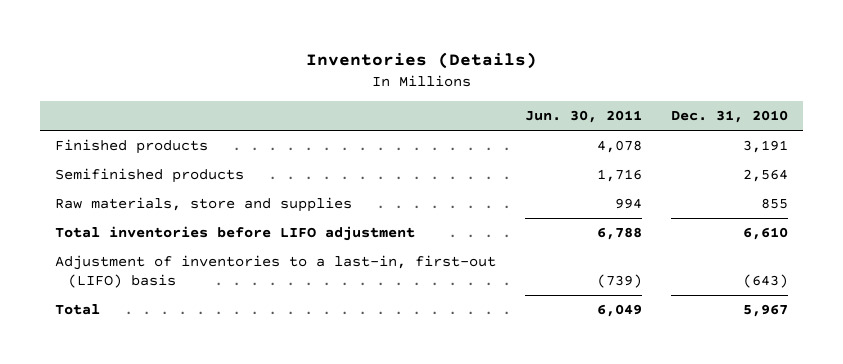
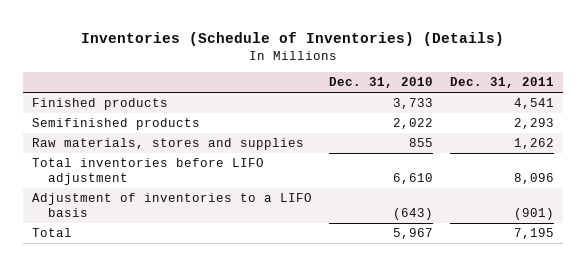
[305,51,537,69] Inventories (Details) -> [80,31,504,46] Inventories (Schedule of Inventories) (Details)
[525,110,643,124] Jun. 30, 2011 -> none
none -> [450,77,555,89] Dec. 31, 2011
[743,140,789,154] 3,191 -> [392,98,433,110] 3,733
[743,169,789,183] 2,564 -> [392,118,433,130] 2,022
[55,197,353,213] Raw materials, store and supplies -> [31,138,304,151] Raw materials, stores and supplies
[55,255,497,289] Adjustment of inventories to a last-in, first-out (LIFO) basis -> [31,193,312,217] Adjustment of inventories to a LIFO basis

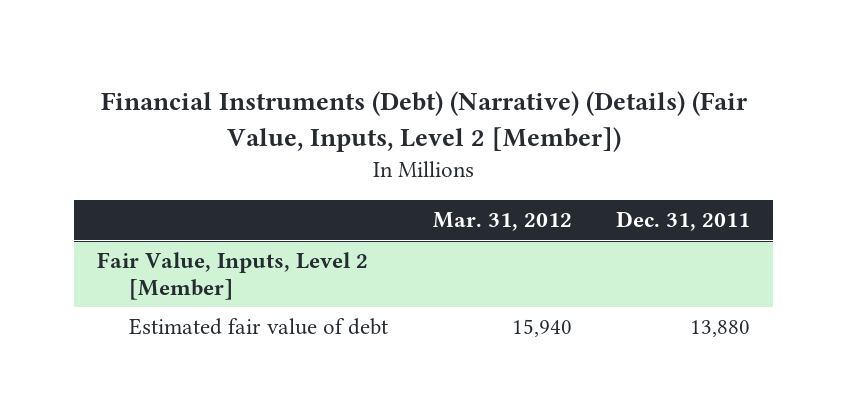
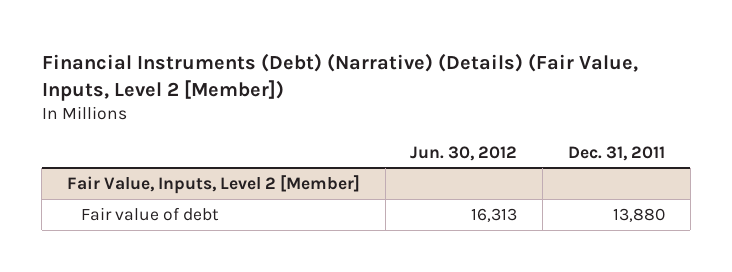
[432,212,572,232] Mar. 31, 2012 -> none
none -> [410,145,518,161] Jun. 30, 2012
[129,318,389,336] Estimated fair value of debt -> [80,206,219,221] Fair value of debt

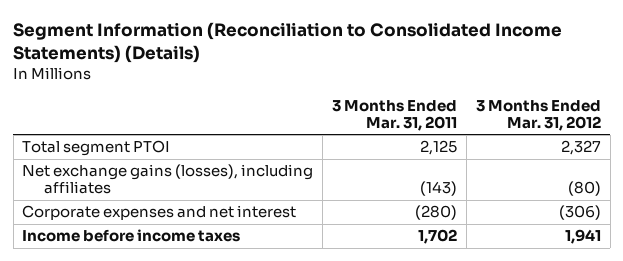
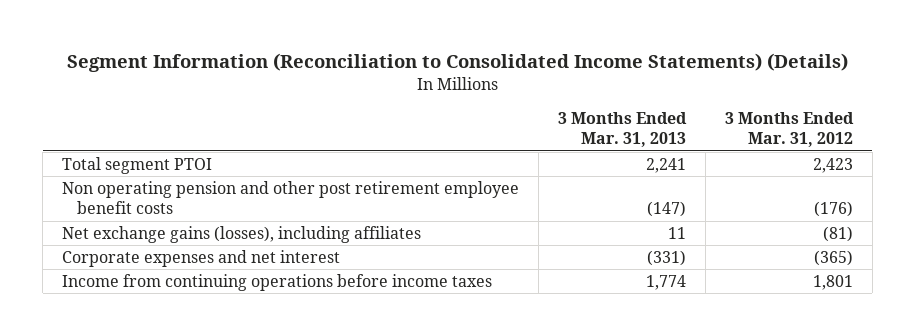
[332,99,458,132] 3 Months Ended Mar. 31, 2011 -> none
none -> [558,112,688,148] 3 Months Ended Mar. 31, 2013
[560,140,601,156] 2,327 -> [812,157,853,173] 2,423
none -> [62,180,520,215] Non operating pension and other post retirement employee benefit costs
[567,181,601,197] (80) -> [822,225,853,242] (81)
[558,205,601,221] (306) -> [813,249,853,266] (365)
[22,229,241,243] Income before income taxes -> [62,273,493,291] Income from continuing operations before income taxes
[564,229,601,245] 1,941 -> [812,274,853,290] 1,801

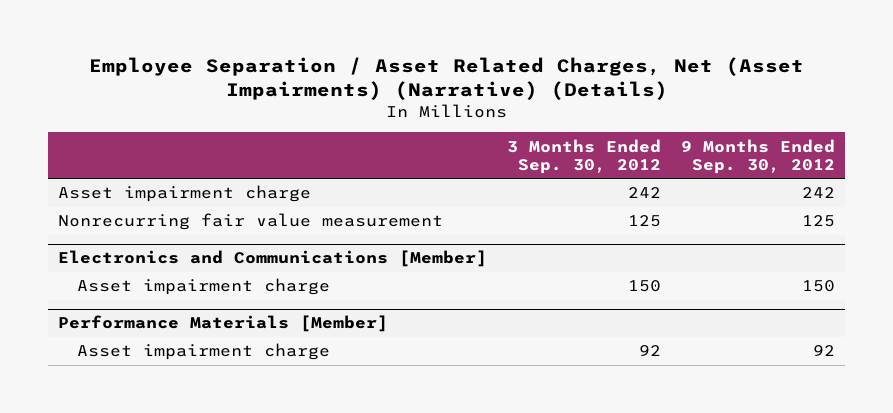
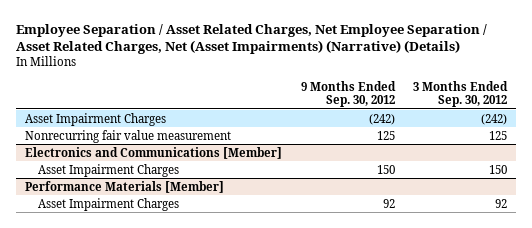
[88,56,804,100] Employee Separation / Asset Related Charges, Net (Asset Impairments) (Narrative) (Details) -> [16,23,488,55] Employee Separation / Asset Related Charges, Net Employee Separation / Asset Related Charges, Net (Asset Impairments) (Narrative) (Details)
[57,185,311,203] Asset impairment charge -> [25,112,167,126] Asset Impairment Charges
[628,187,662,199] 242 -> [480,113,507,125] (242)
[802,187,836,199] 242 -> [368,113,395,125] (242)
[76,278,330,296] Asset impairment charge -> [38,163,180,177] Asset Impairment Charges
[76,343,330,361] Asset impairment charge -> [38,197,180,211] Asset Impairment Charges

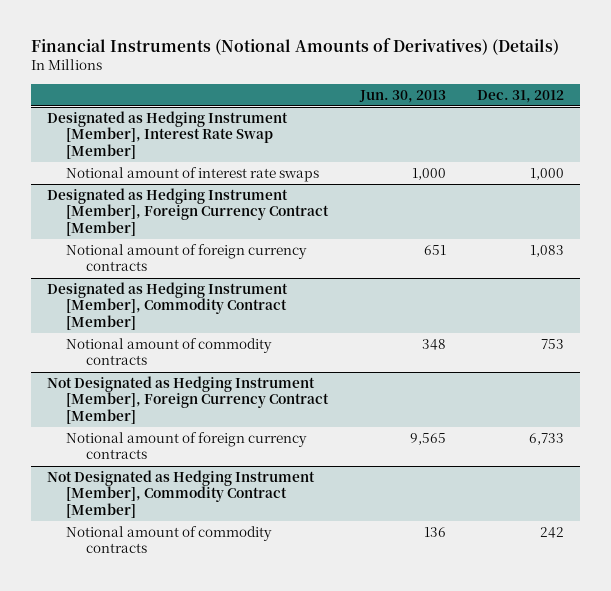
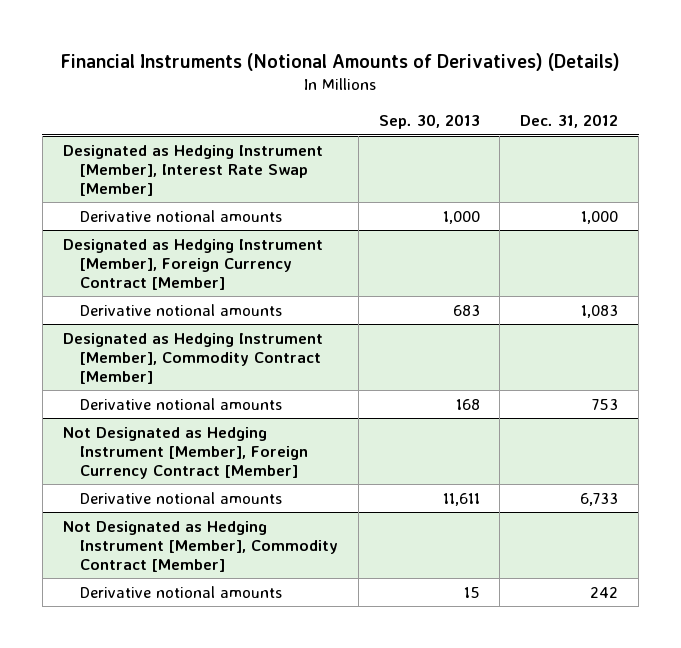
[358,89,446,103] Jun. 30, 2013 -> none
none -> [378,114,480,130] Sep. 30, 2013
[66,167,320,183] Notional amount of interest rate swaps -> none
none -> [80,209,283,222] Derivative notional amounts
[66,244,308,272] Notional amount of foreign currency contracts -> [80,303,283,316] Derivative notional amounts
[66,338,273,366] Notional amount of commodity contracts -> [80,397,283,410] Derivative notional amounts
[66,432,308,460] Notional amount of foreign currency contracts -> [80,491,283,504] Derivative notional amounts
[66,526,273,554] Notional amount of commodity contracts -> [80,585,283,598] Derivative notional amounts

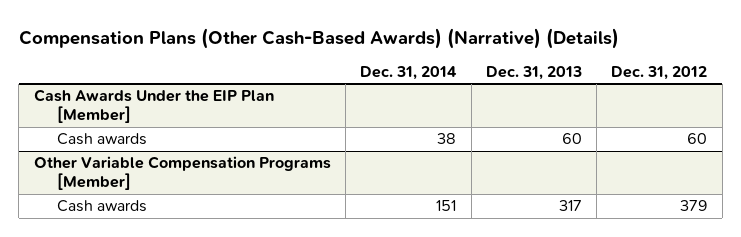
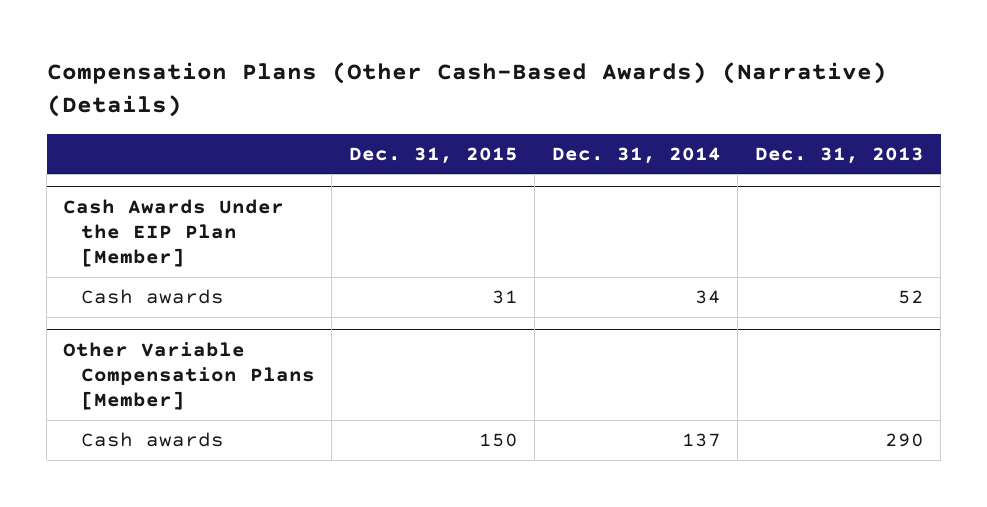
[611,65,708,80] Dec. 31, 2012 -> none
none -> [348,146,518,164] Dec. 31, 2015
[437,133,457,145] 38 -> [694,290,721,305] 34
[561,133,582,145] 60 -> [897,290,924,305] 52
[33,156,331,191] Other Variable Compensation Programs [Member] -> [63,341,315,411] Other Variable Compensation Plans [Member]
[436,200,457,212] 151 -> [681,433,721,448] 137
[558,200,582,212] 317 -> [884,433,924,448] 290

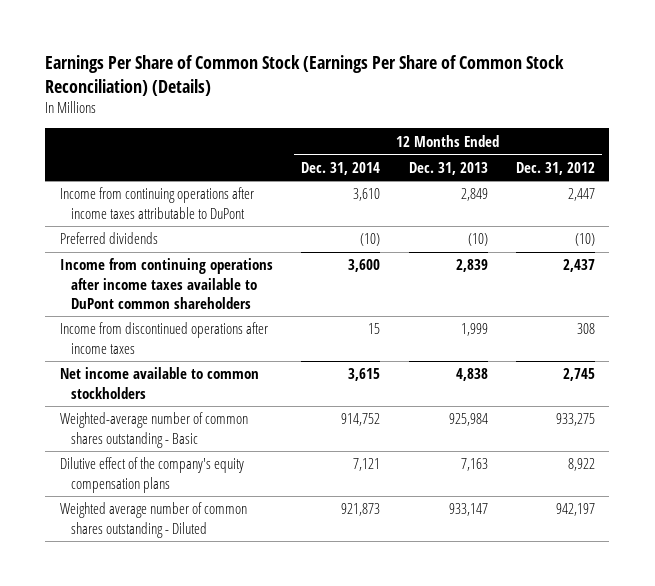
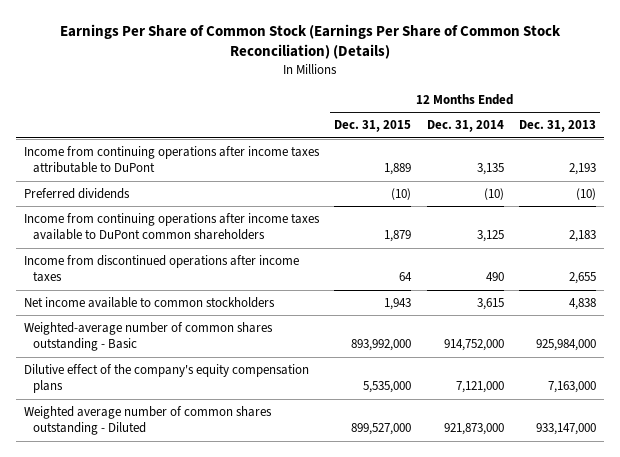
[516,161,596,175] Dec. 31, 2012 -> none
none -> [334,120,412,133] Dec. 31, 2015
[353,188,381,202] 3,610 -> [476,163,504,176] 3,135
[460,188,488,202] 2,849 -> [569,163,597,176] 2,193
[348,259,381,273] 3,600 -> [476,230,504,243] 3,125
[455,259,488,273] 2,839 -> [569,230,597,243] 2,183
[368,323,381,335] 15 -> [485,272,504,282] 490
[460,323,488,337] 1,999 -> [569,272,597,285] 2,655
[341,413,381,427] 914,752 -> [443,339,504,352] 914,752,000
[448,413,488,427] 925,984 -> [536,339,597,352] 925,984,000
[353,458,381,472] 7,121 -> [455,381,504,394] 7,121,000
[460,458,488,472] 7,163 -> [548,381,597,394] 7,163,000
[341,503,381,517] 921,873 -> [443,423,504,436] 921,873,000
[448,503,488,517] 933,147 -> [536,423,597,436] 933,147,000

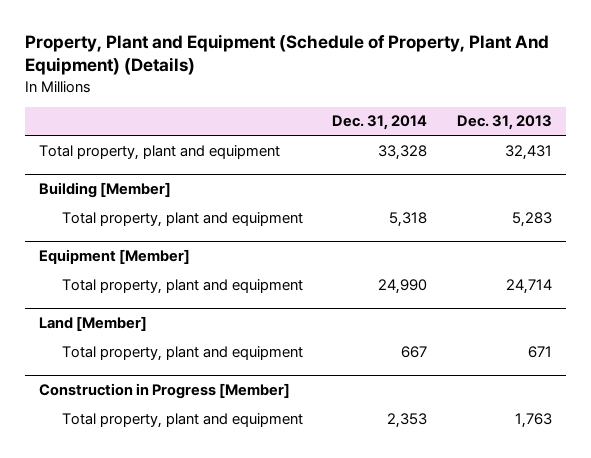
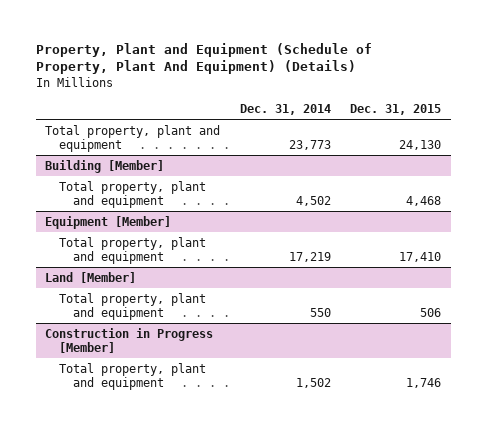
[456,115,552,131] Dec. 31, 2013 -> none
none -> [350,104,442,116] Dec. 31, 2015
[378,144,428,160] 33,328 -> [288,139,331,150] 23,773
[389,211,428,227] 5,318 -> [295,195,331,206] 4,502
[378,278,428,294] 24,990 -> [288,251,331,262] 17,219
[401,345,428,358] 667 -> [309,307,331,317] 550
[387,412,428,428] 2,353 -> [295,377,331,388] 1,502

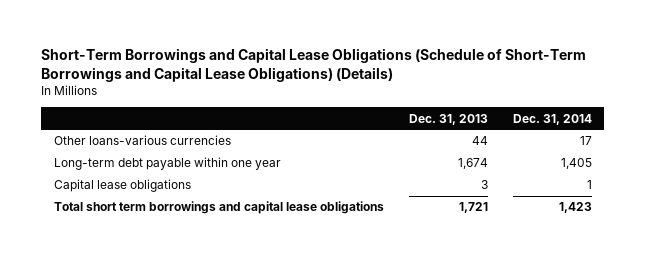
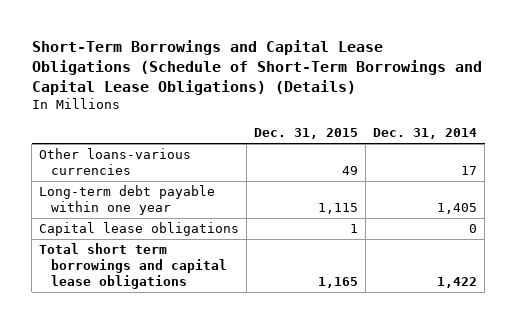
[408,113,488,125] Dec. 31, 2013 -> none
none -> [254,128,359,140] Dec. 31, 2015
[586,180,592,190] 1 -> [469,224,478,234] 0
[558,202,592,214] 1,423 -> [437,277,478,289] 1,422

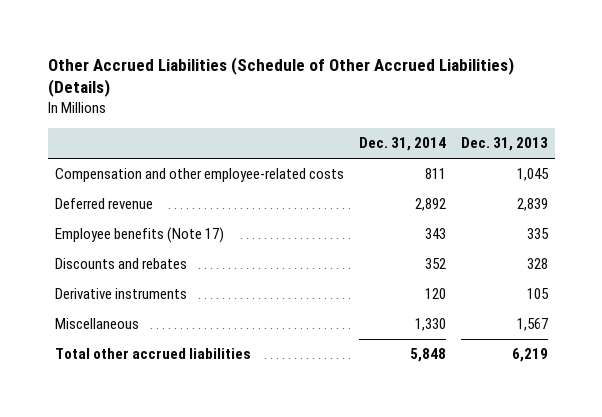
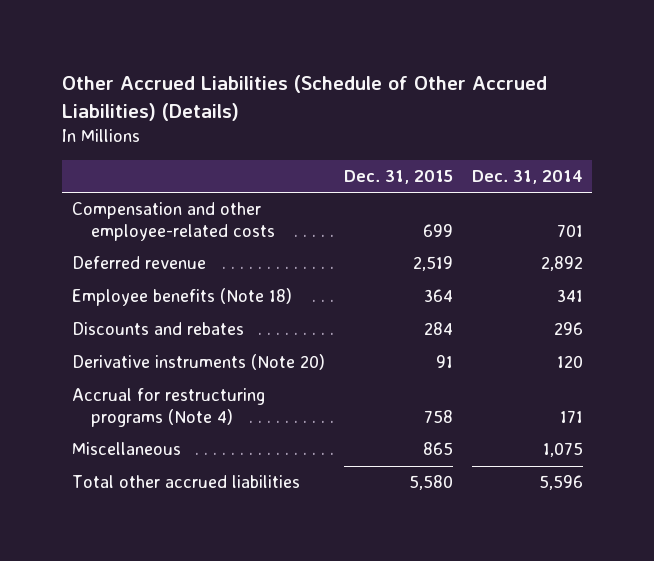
[460,137,548,152] Dec. 31, 2013 -> none
none -> [343,170,453,185] Dec. 31, 2015
[424,168,446,180] 811 -> [556,223,583,237] 701
[54,227,224,244] Employee benefits (Note 17) -> [71,288,292,307] Employee benefits (Note 18)
[424,228,446,240] 343 -> [556,289,583,303] 341
[424,258,446,270] 352 -> [553,322,583,336] 296
[54,288,187,300] Derivative instruments -> [71,354,325,371] Derivative instruments (Note 20)
none -> [71,388,265,427] Accrual for restructuring programs (Note 4)
[414,318,446,332] 1,330 -> [542,442,583,458] 1,075
[409,348,446,363] 5,848 -> [538,475,583,491] 5,596

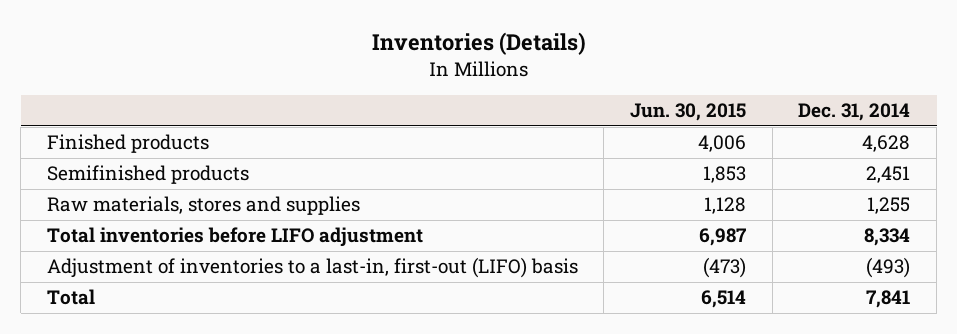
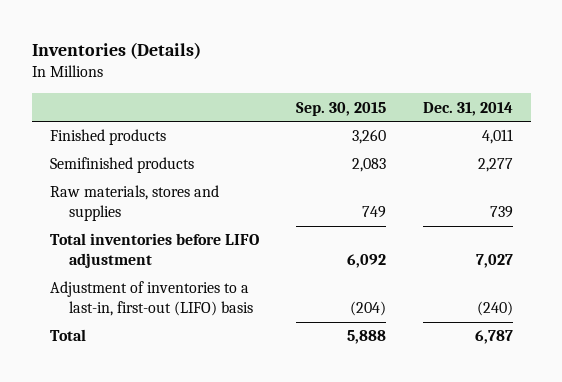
[630,103,747,122] Jun. 30, 2015 -> none
none -> [295,101,386,116] Sep. 30, 2015
[862,135,911,153] 4,628 -> [481,129,513,145] 4,011
[866,166,911,184] 2,451 -> [477,158,513,173] 2,277
[867,197,911,215] 1,255 -> [489,206,513,219] 739
[864,228,911,247] 8,334 -> [475,254,513,269] 7,027
[866,257,911,279] (493) -> [476,301,513,317] (240)
[866,290,911,309] 7,841 -> [474,330,513,345] 6,787

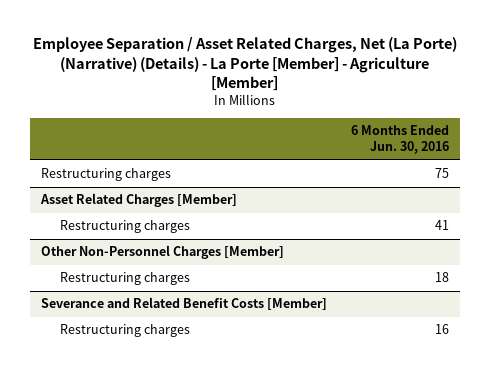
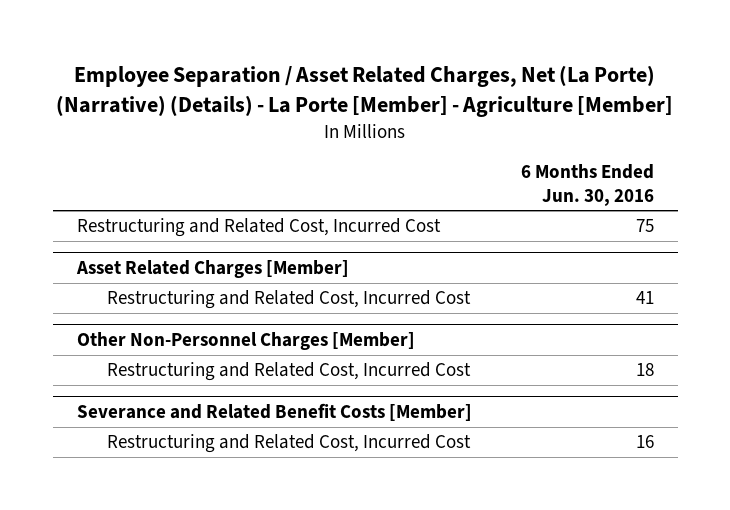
[41,168,172,182] Restructuring charges -> [76,218,441,238] Restructuring and Related Cost, Incurred Cost
[59,220,190,234] Restructuring charges -> [106,290,471,310] Restructuring and Related Cost, Incurred Cost
[59,272,190,286] Restructuring charges -> [106,362,471,382] Restructuring and Related Cost, Incurred Cost
[59,324,190,338] Restructuring charges -> [106,434,471,454] Restructuring and Related Cost, Incurred Cost

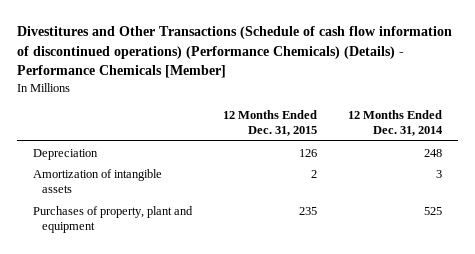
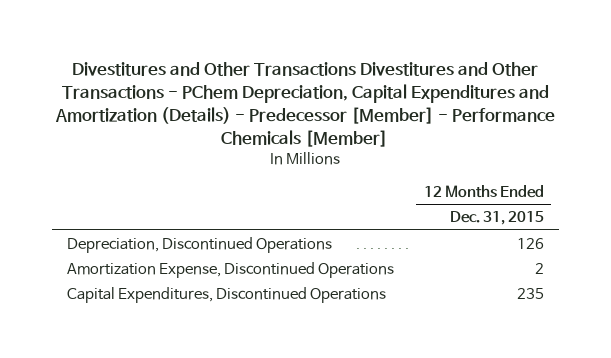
[17,26,453,78] Divestitures and Other Transactions (Schedule of cash flow information of discontinued operations) (Performance Chemicals) (Details) - Performance Chemicals [Member] -> [55,61,556,147] Divestitures and Other Transactions Divestitures and Other Transactions - PChem Depreciation, Capital Expenditures and Amortization (Details) - Predecessor [Member] - Performance Chemicals [Member]
[347,109,443,137] 12 Months Ended Dec. 31, 2014 -> none
[32,148,98,160] Depreciation -> [66,237,332,254] Depreciation, Discontinued Operations
[32,168,162,194] Amortization of intangible assets -> [66,262,394,279] Amortization Expense, Discontinued Operations
[32,205,193,234] Purchases of property, plant and equipment -> [66,287,386,304] Capital Expenditures, Discontinued Operations

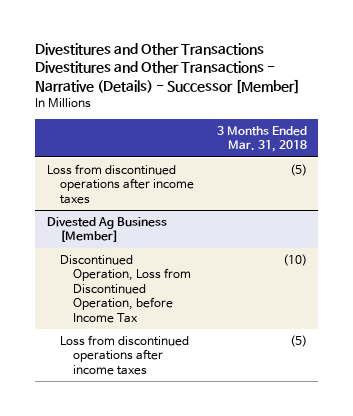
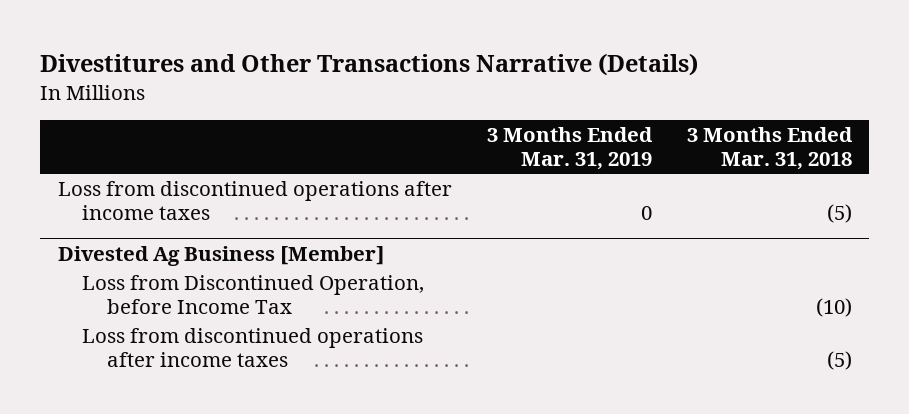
[35,42,301,94] Divestitures and Other Transactions Divestitures and Other Transactions - Narrative (Details) - Successor [Member] -> [40,53,699,77] Divestitures and Other Transactions Narrative (Details)
none -> [486,127,653,171] 3 Months Ended Mar. 31, 2019
[59,254,192,324] Discontinued Operation, Loss from Discontinued Operation, before Income Tax -> [82,274,425,314] Loss from Discontinued Operation, before Income Tax

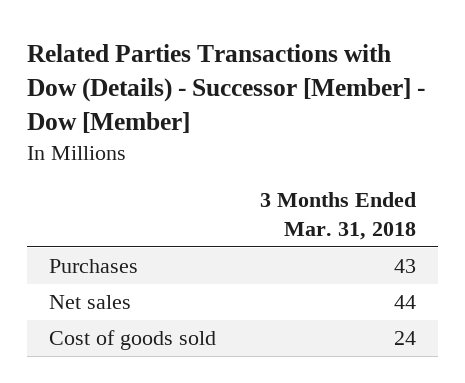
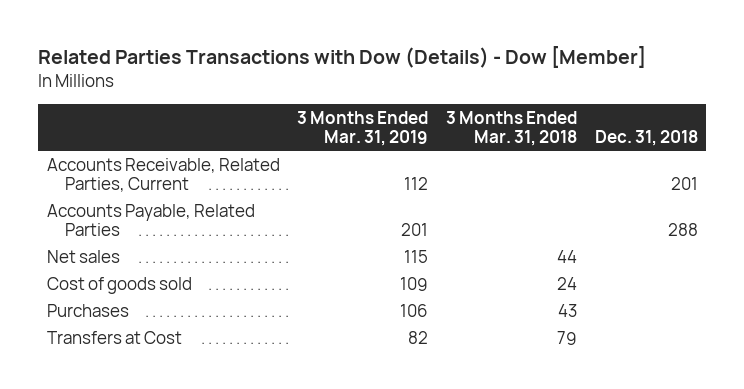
[27,43,426,134] Related Parties Transactions with Dow (Details) - Successor [Member] - Dow [Member] -> [38,46,647,69] Related Parties Transactions with Dow (Details) - Dow [Member]
none -> [297,110,429,147] 3 Months Ended Mar. 31, 2019
none -> [594,130,698,147] Dec. 31, 2018
none -> [46,157,280,193] Accounts Receivable, Related Parties, Current
none -> [46,203,255,237] Accounts Payable, Related Parties
[49,259,139,274] Purchases -> [46,303,129,317] Purchases
none -> [46,330,182,344] Transfers at Cost

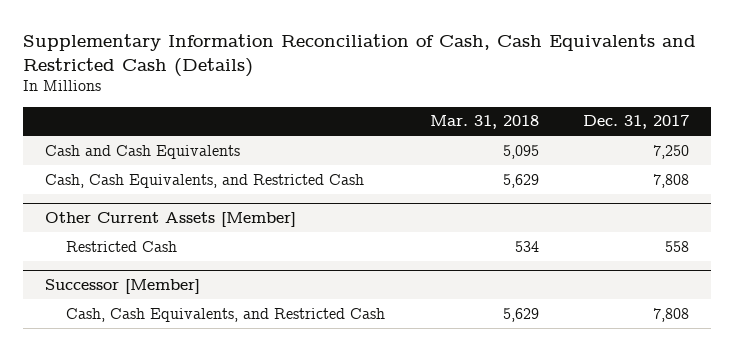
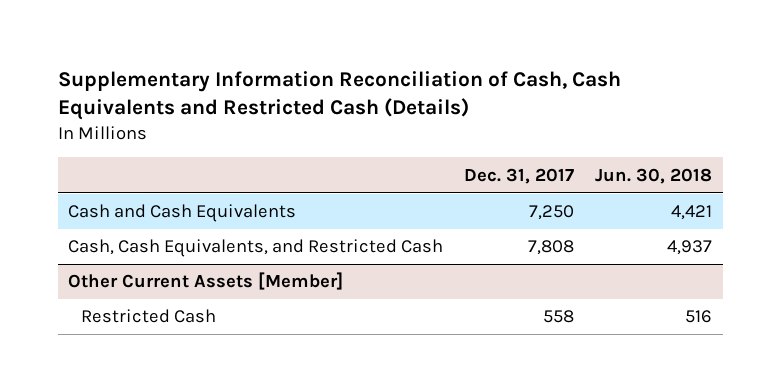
[429,115,539,130] Mar. 31, 2018 -> none
none -> [595,167,713,184] Jun. 30, 2018
[45,278,201,294] Successor [Member] -> none
[66,307,386,322] Cash, Cash Equivalents, and Restricted Cash -> none

